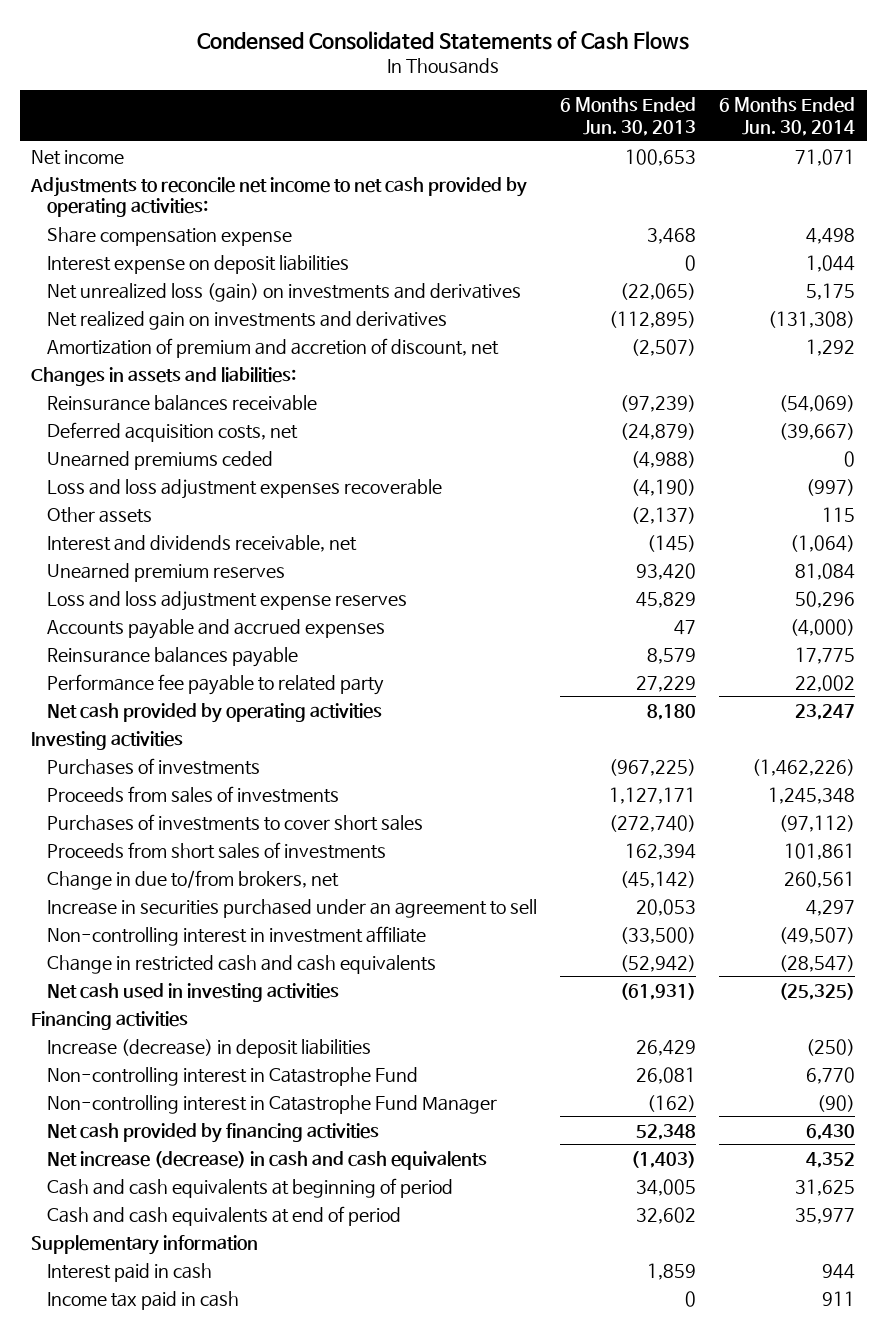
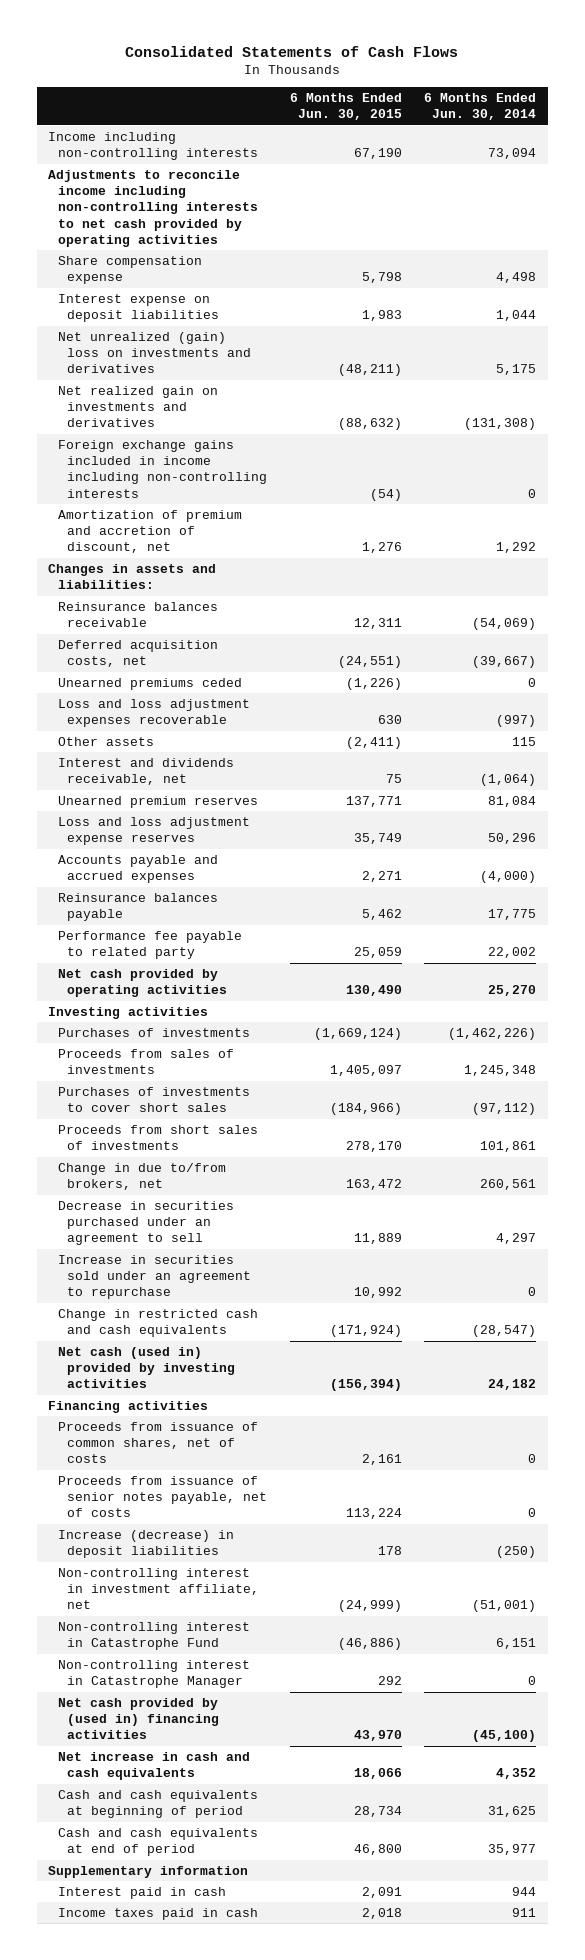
[197,30,690,50] Condensed Consolidated Statements of Cash Flows -> [125,46,459,58] Consolidated Statements of Cash Flows
[560,97,697,136] 6 Months Ended Jun. 30, 2013 -> none
none -> [289,93,402,121] 6 Months Ended Jun. 30, 2015
[31,149,125,165] Net income -> none
none -> [48,131,258,161] Income including non-controlling interests
[30,176,528,218] Adjustments to reconcile net income to net cash provided by operating activities: -> [48,169,258,247] Adjustments to reconcile income including non-controlling interests to net cash provided by operating activities
[47,282,522,302] Net unrealized loss (gain) on investments and derivatives -> [57,331,251,374] Net unrealized (gain) loss on investments and derivatives
none -> [57,439,267,498] Foreign exchange gains included in income including non-controlling interests
[795,703,856,720] 23,247 -> [488,985,537,997] 25,270
[47,925,427,946] Non-controlling interest in investment affiliate -> none
[47,898,538,918] Increase in securities purchased under an agreement to sell -> [57,1200,234,1246] Decrease in securities purchased under an agreement to sell
none -> [57,1254,251,1300] Increase in securities sold under an agreement to repurchase
[47,982,340,1002] Net cash used in investing activities -> [57,1346,235,1389] Net cash (used in) provided by investing activities
[779,982,856,1000] (25,325) -> [488,1379,537,1391] 24,182
none -> [57,1421,258,1464] Proceeds from issuance of common shares, net of costs
none -> [57,1475,267,1518] Proceeds from issuance of senior notes payable, net of costs
none -> [57,1567,259,1610] Non-controlling interest in investment affiliate, net
[806,1066,856,1084] 6,770 -> [496,1638,537,1650] 6,151
[47,1094,498,1114] Non-controlling interest in Catastrophe Fund Manager -> [57,1659,250,1689] Non-controlling interest in Catastrophe Manager
[817,1094,856,1112] (90) -> [528,1676,537,1686] 0
[47,1122,380,1143] Net cash provided by financing activities -> [57,1697,219,1740] Net cash provided by (used in) financing activities
[806,1123,856,1140] 6,430 -> [472,1730,537,1743] (45,100)
[47,1150,488,1170] Net increase (decrease) in cash and cash equivalents -> [57,1751,250,1781] Net increase in cash and cash equivalents
[47,1290,240,1310] Income tax paid in cash -> [57,1907,258,1920] Income taxes paid in cash

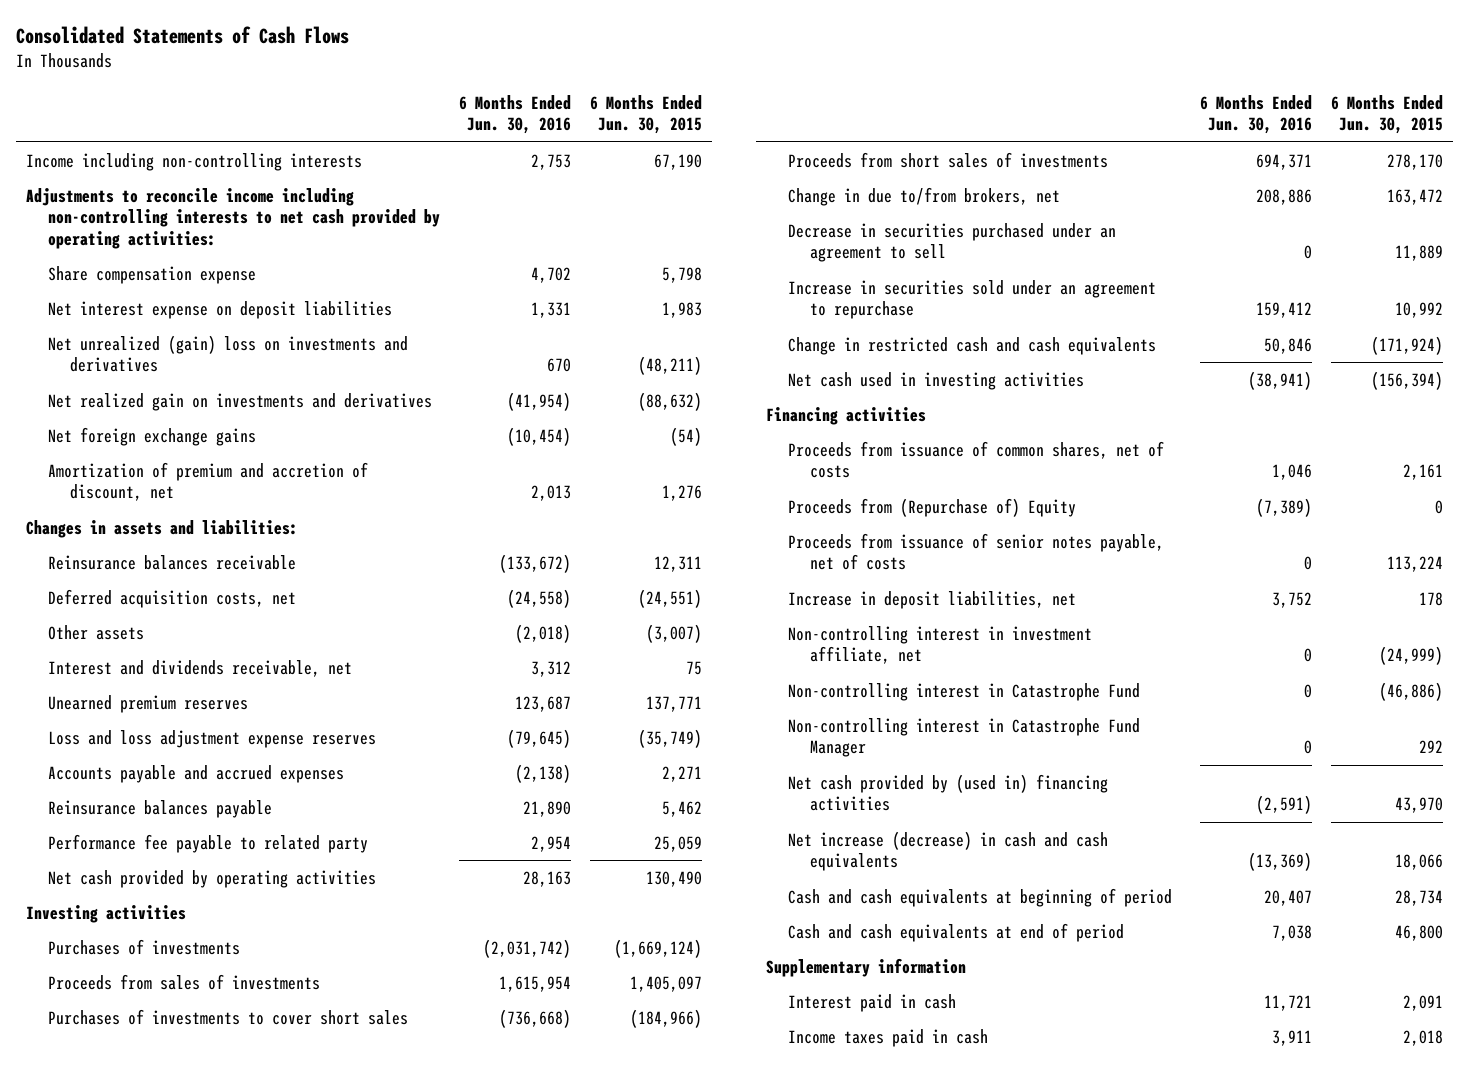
[424,93,537,121] 6 Months Ended Jun. 30, 2014 -> none
none -> [459,94,572,135] 6 Months Ended Jun. 30, 2016
[48,169,258,247] Adjustments to reconcile income including non-controlling interests to net cash provided by operating activities -> [25,187,440,249] Adjustments to reconcile income including non-controlling interests to net cash provided by operating activities:
[57,293,219,323] Interest expense on deposit liabilities -> [47,300,392,319] Net interest expense on deposit liabilities
[57,439,267,498] Foreign exchange gains included in income including non-controlling interests -> [47,426,256,446] Net foreign exchange gains
[57,677,242,690] Unearned premiums ceded -> none
[57,698,250,728] Loss and loss adjustment expenses recoverable -> none
[345,736,402,749] (2,411) -> [646,623,703,643] (3,007)
[353,833,402,845] 35,749 -> [638,728,703,748] (35,749)
[57,1346,235,1389] Net cash (used in) provided by investing activities -> [788,371,1085,390] Net cash used in investing activities
none -> [788,497,1077,517] Proceeds from (Repurchase of) Equity
[57,1529,234,1559] Increase (decrease) in deposit liabilities -> [788,590,1077,609] Increase in deposit liabilities, net
[57,1659,250,1689] Non-controlling interest in Catastrophe Manager -> [788,717,1141,758] Non-controlling interest in Catastrophe Fund Manager
[57,1751,250,1781] Net increase in cash and cash equivalents -> [788,830,1109,872] Net increase (decrease) in cash and cash equivalents

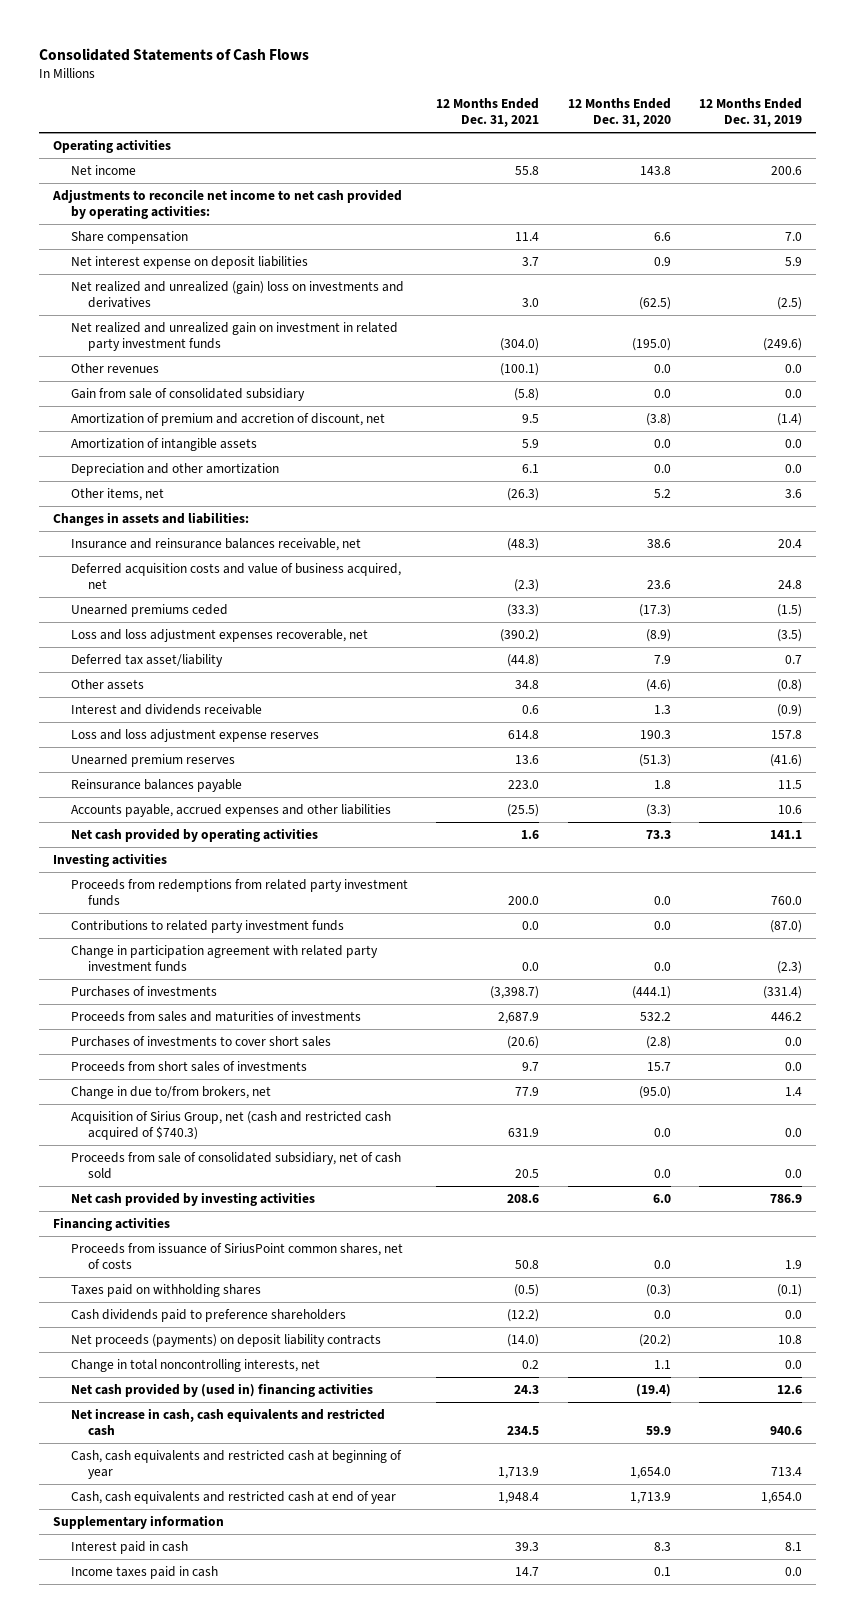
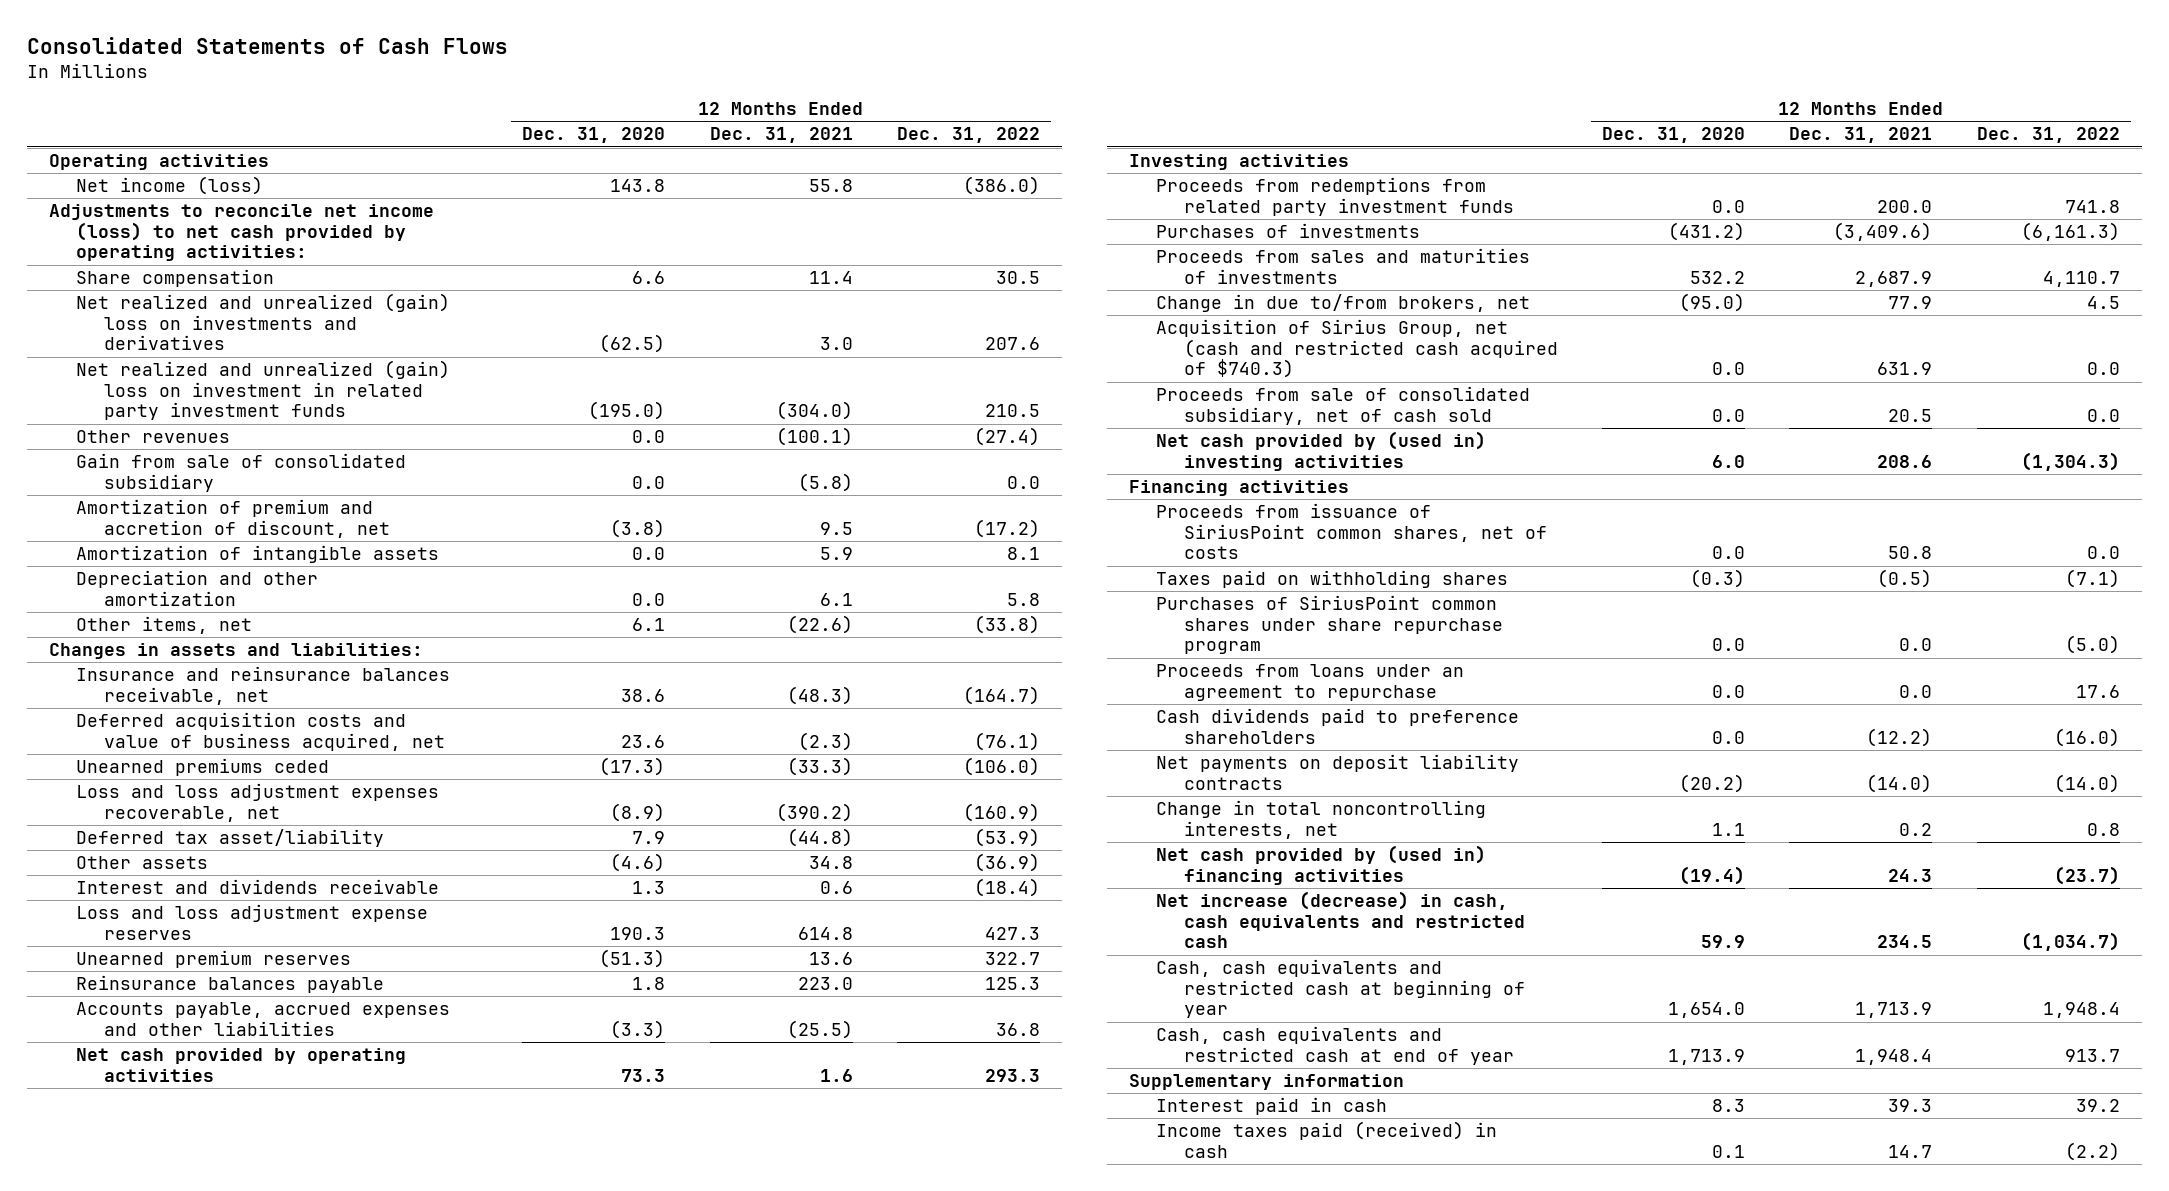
[699,98,803,128] 12 Months Ended Dec. 31, 2019 -> none
none -> [896,127,1040,144] Dec. 31, 2022
[70,164,136,175] Net income -> [76,176,264,196] Net income (loss)
[52,188,403,219] Adjustments to reconcile net income to net cash provided by operating activities: -> [48,204,434,262] Adjustments to reconcile net income (loss) to net cash provided by operating activities:
[70,255,308,269] Net interest expense on deposit liabilities -> none
[70,321,398,351] Net realized and unrealized gain on investment in related party investment funds -> [76,360,451,421] Net realized and unrealized (gain) loss on investment in related party investment funds
[507,487,540,501] (26.3) -> [786,615,853,635] (22.6)
[653,488,671,498] 5.2 -> [632,618,666,632] 6.1
[70,919,344,933] Contributions to related party investment funds -> none
[70,944,378,972] Change in participation agreement with related party investment funds -> none
[490,985,540,999] (3,398.7) -> [1833,222,1933,242] (3,409.6)
[631,985,671,999] (444.1) -> [1668,222,1746,242] (431.2)
[70,1035,331,1047] Purchases of investments to cover short sales -> none
[70,1060,307,1072] Proceeds from short sales of investments -> none
[70,1191,315,1206] Net cash provided by investing activities -> [1156,431,1487,471] Net cash provided by (used in) investing activities
none -> [1156,595,1503,655] Purchases of SiriusPoint common shares under share repurchase program
none -> [1156,664,1465,701] Proceeds from loans under an agreement to repurchase
[70,1333,381,1347] Net proceeds (payments) on deposit liability contracts -> [1156,754,1520,790] Net payments on deposit liability contracts
[70,1407,385,1436] Net increase in cash, cash equivalents and restricted cash -> [1156,891,1525,949] Net increase (decrease) in cash, cash equivalents and restricted cash
[70,1565,218,1579] Income taxes paid in cash -> [1156,1121,1498,1158] Income taxes paid (received) in cash

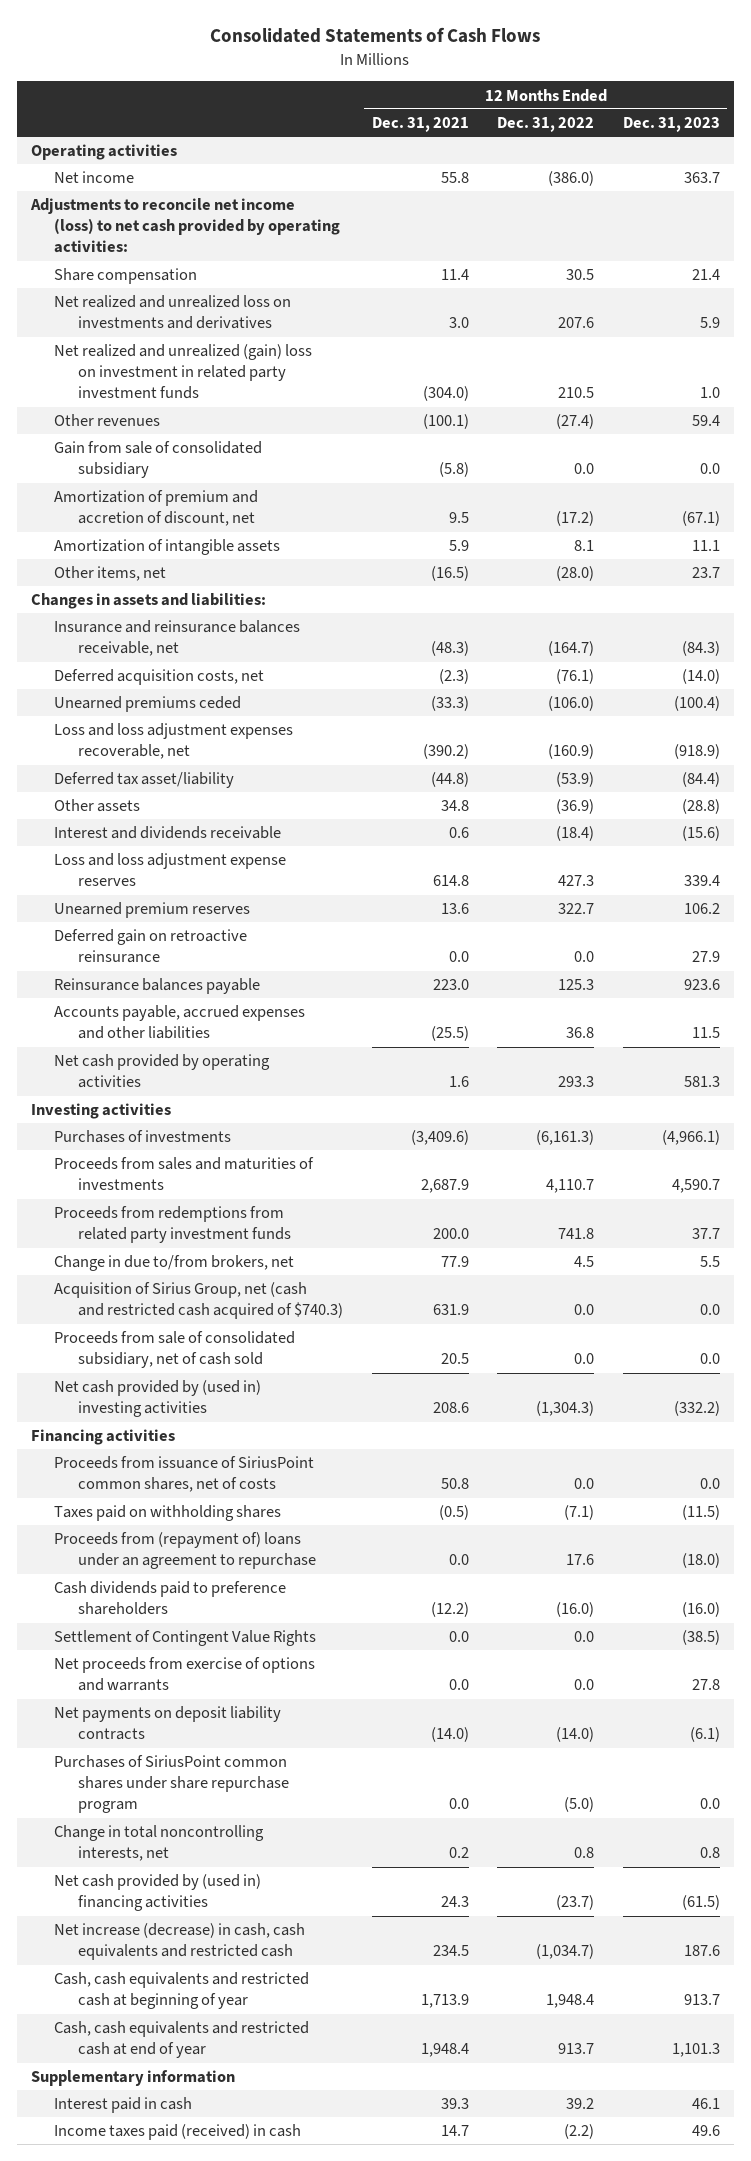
[522,127,666,144] Dec. 31, 2020 -> none
none -> [623,117,721,133] Dec. 31, 2023
[76,176,264,196] Net income (loss) -> [54,171,135,184] Net income
[76,293,451,351] Net realized and unrealized (gain) loss on investments and derivatives -> [54,295,292,330] Net realized and unrealized loss on investments and derivatives
[76,570,319,606] Depreciation and other amortization -> none
[786,615,853,635] (22.6) -> [430,566,469,582] (16.5)
[973,615,1040,635] (33.8) -> [556,566,595,582] (28.0)
[76,712,445,751] Deferred acquisition costs and value of business acquired, net -> [54,669,265,686] Deferred acquisition costs, net
none -> [54,929,248,964] Deferred gain on retroactive reinsurance
[1156,177,1514,216] Proceeds from redemptions from related party investment funds -> [54,1206,291,1244] Proceeds from redemptions from related party investment funds
[1156,664,1465,701] Proceeds from loans under an agreement to repurchase -> [54,1532,316,1570] Proceeds from (repayment of) loans under an agreement to repurchase
none -> [54,1630,317,1647] Settlement of Contingent Value Rights
none -> [54,1657,316,1692] Net proceeds from exercise of options and warrants
[1156,595,1503,655] Purchases of SiriusPoint common shares under share repurchase program -> [54,1755,289,1814] Purchases of SiriusPoint common shares under share repurchase program

